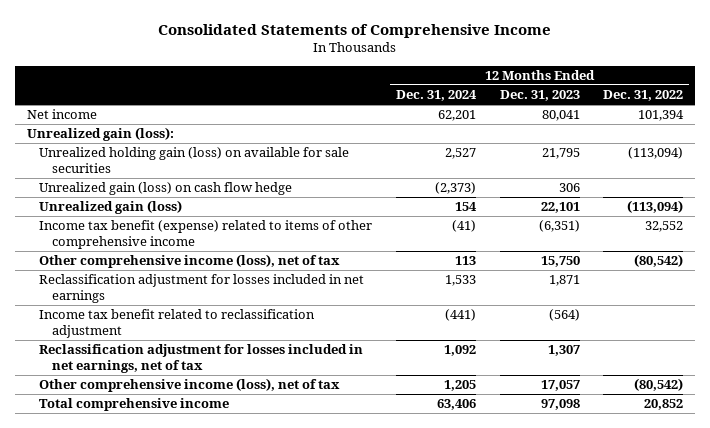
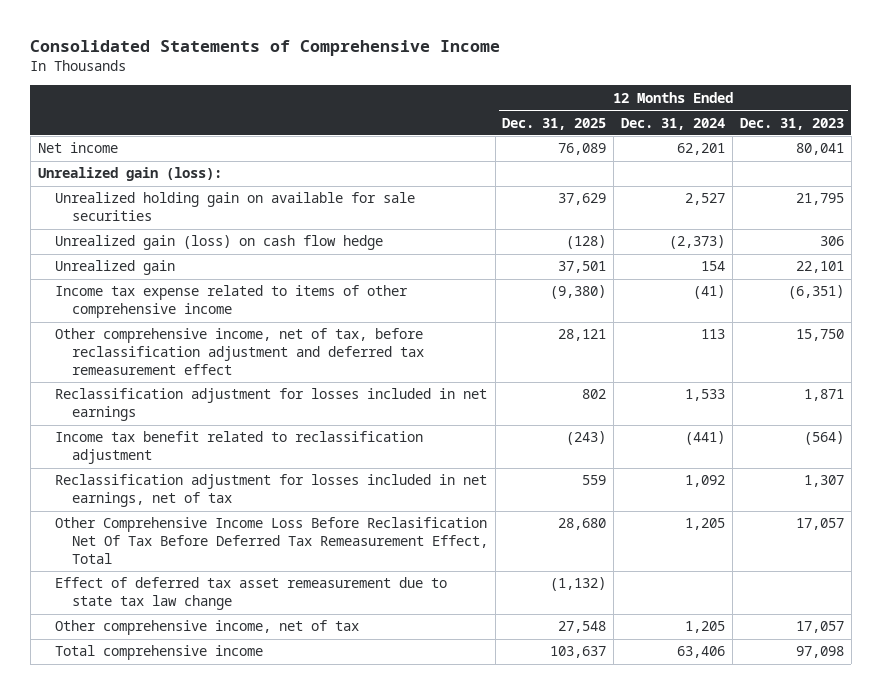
[603,90,684,102] Dec. 31, 2022 -> none
none -> [502,117,607,130] Dec. 31, 2025
[39,147,350,174] Unrealized holding gain (loss) on available for sale securities -> [54,192,415,222] Unrealized holding gain on available for sale securities
[39,200,183,215] Unrealized gain (loss) -> [54,260,175,276] Unrealized gain
[39,220,373,250] Income tax benefit (expense) related to items of other comprehensive income -> [54,285,408,319] Income tax expense related to items of other comprehensive income
[39,254,341,269] Other comprehensive income (loss), net of tax -> [54,328,424,376] Other comprehensive income, net of tax, before reclassification adjustment and deferred tax remeasurement effect
none -> [54,517,488,565] Other Comprehensive Income Loss Before Reclasification Net Of Tax Before Deferred Tax Remeasurement Effect, Total
none -> [54,577,447,611] Effect of deferred tax asset remeasurement due to state tax law change
[39,378,341,393] Other comprehensive income (loss), net of tax -> [54,620,359,636] Other comprehensive income, net of tax

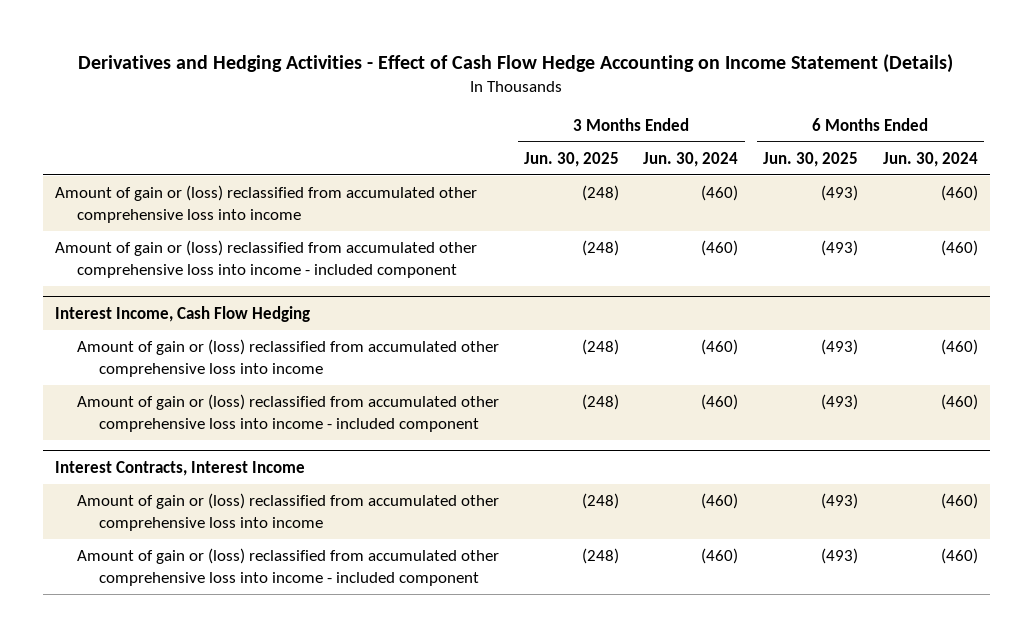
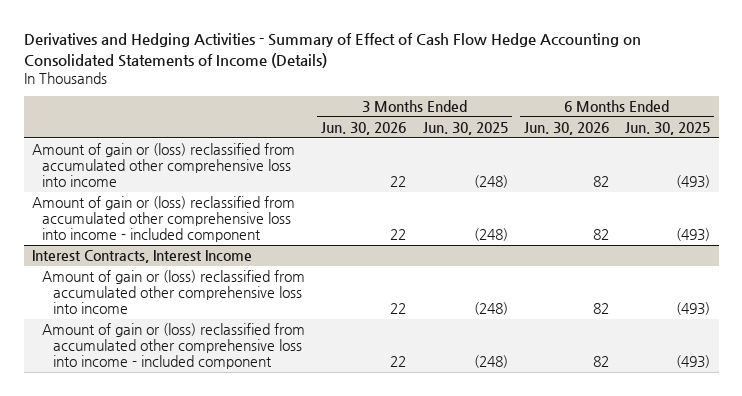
[78,53,954,73] Derivatives and Hedging Activities - Effect of Cash Flow Hedge Accounting on Income Statement (Details) -> [23,33,641,68] Derivatives and Hedging Activities - Summary of Effect of Cash Flow Hedge Accounting on Consolidated Statements of Income (Details)
[643,151,739,167] Jun. 30, 2024 -> none
[882,151,978,167] Jun. 30, 2024 -> none
none -> [321,121,407,135] Jun. 30, 2026
none -> [524,121,610,135] Jun. 30, 2026
[54,305,310,322] Interest Income, Cash Flow Hedging -> none
[77,339,500,377] Amount of gain or (loss) reclassified from accumulated other comprehensive loss into income -> none
[77,394,500,432] Amount of gain or (loss) reclassified from accumulated other comprehensive loss into income - included component -> none

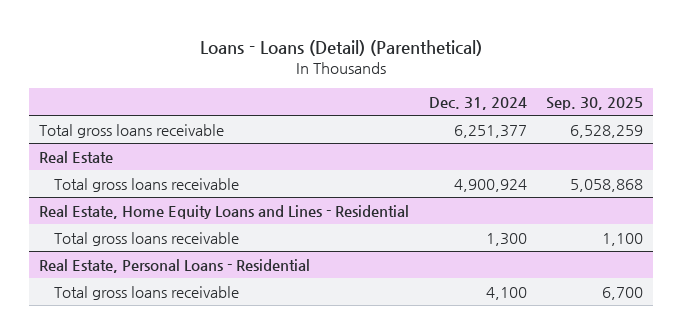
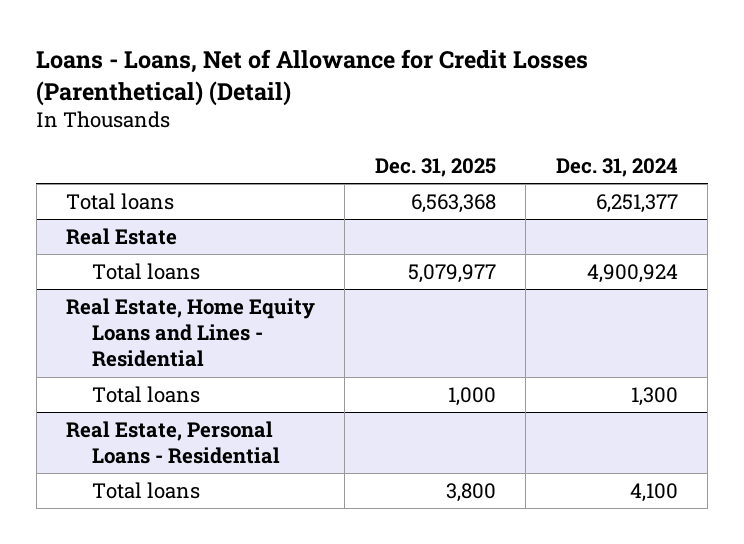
[200,39,483,56] Loans - Loans (Detail) (Parenthetical) -> [36,48,589,106] Loans - Loans, Net of Allowance for Credit Losses (Parenthetical) (Detail)
[546,96,644,110] Sep. 30, 2025 -> none
none -> [374,158,496,178] Dec. 31, 2025
[39,123,225,138] Total gross loans receivable -> [66,193,175,211] Total loans
[53,177,239,192] Total gross loans receivable -> [92,263,201,281] Total loans
[53,231,239,246] Total gross loans receivable -> [92,386,201,404] Total loans
[53,285,239,300] Total gross loans receivable -> [92,482,201,500] Total loans

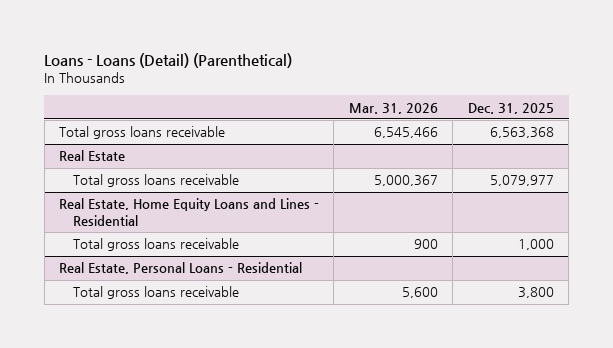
[36,48,589,106] Loans - Loans, Net of Allowance for Credit Losses (Parenthetical) (Detail) -> [44,52,293,68] Loans - Loans (Detail) (Parenthetical)
[555,158,678,178] Dec. 31, 2024 -> none
none -> [348,102,438,114] Mar. 31, 2026
[66,193,175,211] Total loans -> [59,126,226,140] Total gross loans receivable
[92,263,201,281] Total loans -> [73,174,240,188] Total gross loans receivable
[92,386,201,404] Total loans -> [73,238,240,252] Total gross loans receivable
[92,482,201,500] Total loans -> [73,286,240,300] Total gross loans receivable

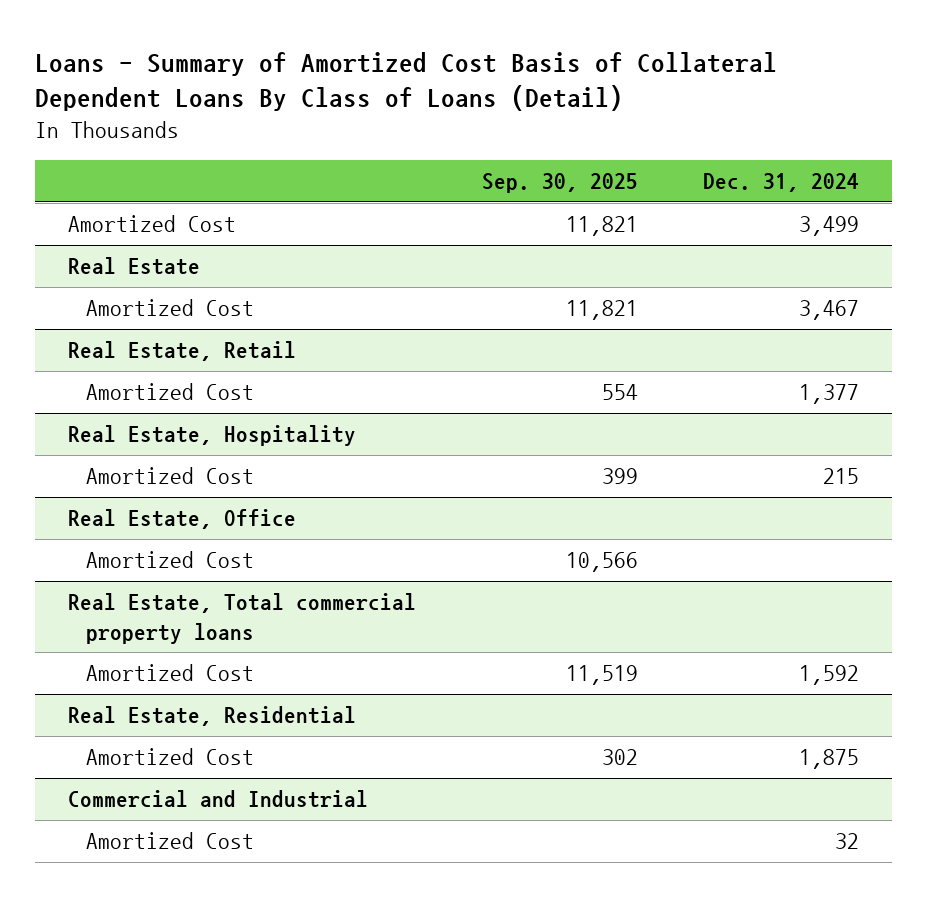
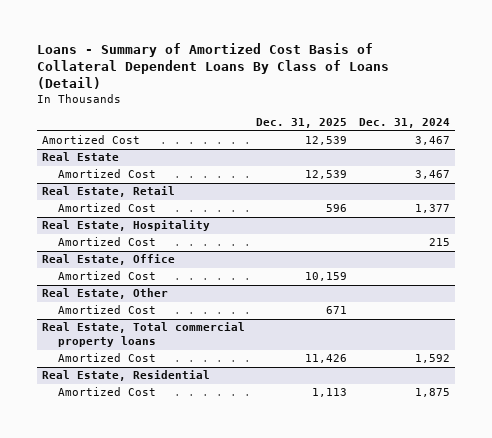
[481,173,638,194] Sep. 30, 2025 -> none
none -> [256,118,348,129] Dec. 31, 2025
[799,216,860,237] 3,499 -> [414,136,450,146] 3,467
none -> [42,288,169,300] Real Estate, Other
none -> [58,305,157,315] Amortized Cost
[68,790,369,809] Commercial and Industrial -> none
[85,832,254,850] Amortized Cost -> none

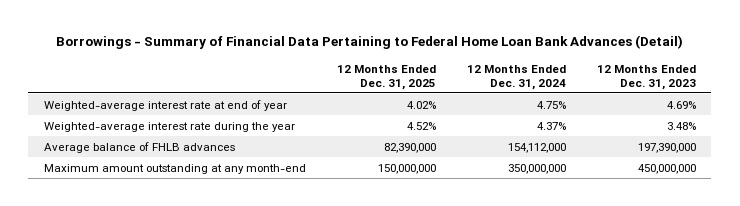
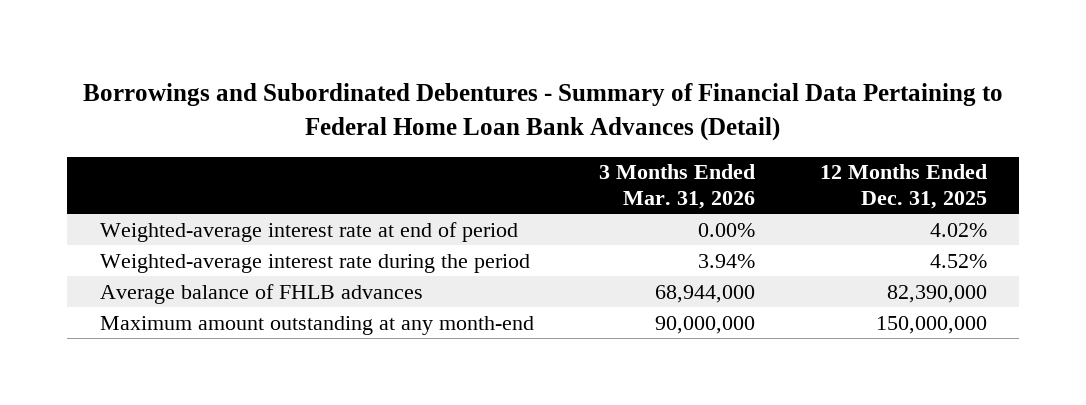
[55,35,683,50] Borrowings - Summary of Financial Data Pertaining to Federal Home Loan Bank Advances (Detail) -> [83,82,1004,141] Borrowings and Subordinated Debentures - Summary of Financial Data Pertaining to Federal Home Loan Bank Advances (Detail)
[466,64,566,90] 12 Months Ended Dec. 31, 2024 -> none
[596,64,696,90] 12 Months Ended Dec. 31, 2023 -> none
none -> [598,164,755,210] 3 Months Ended Mar. 31, 2026
[43,99,287,111] Weighted-average interest rate at end of year -> [99,221,518,242] Weighted-average interest rate at end of period
[43,121,295,132] Weighted-average interest rate during the year -> [99,253,530,273] Weighted-average interest rate during the period

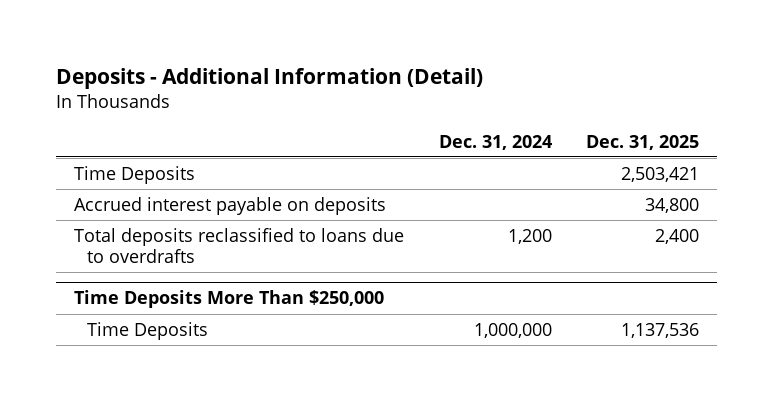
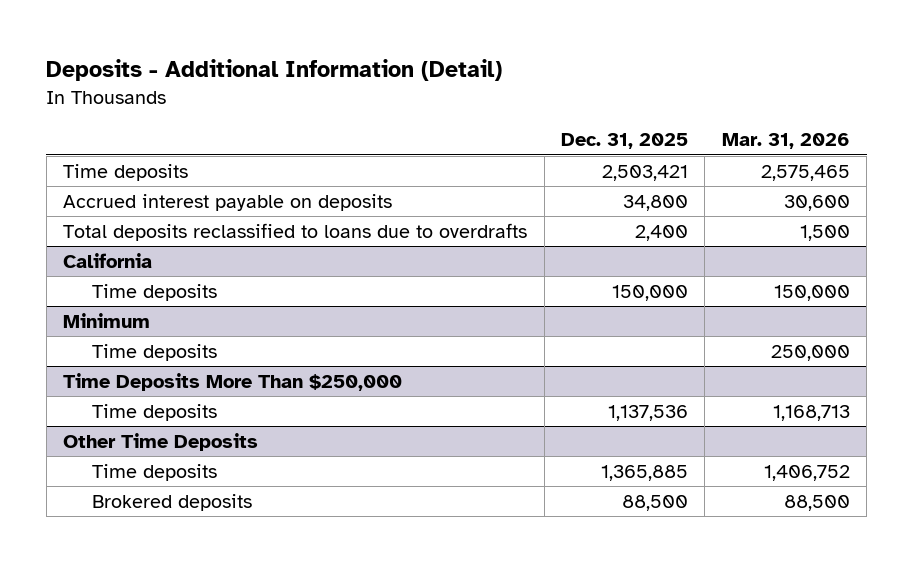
[438,134,552,150] Dec. 31, 2024 -> none
none -> [721,133,850,150] Mar. 31, 2026
[73,165,195,184] Time Deposits -> [63,163,189,181] Time deposits
none -> [63,252,153,268] California
none -> [91,283,217,301] Time deposits
none -> [63,312,151,328] Minimum
none -> [91,343,217,361] Time deposits
[87,321,209,340] Time Deposits -> [91,403,217,421] Time deposits
none -> [63,432,259,451] Other Time Deposits
none -> [91,463,217,481] Time deposits
none -> [91,493,252,511] Brokered deposits

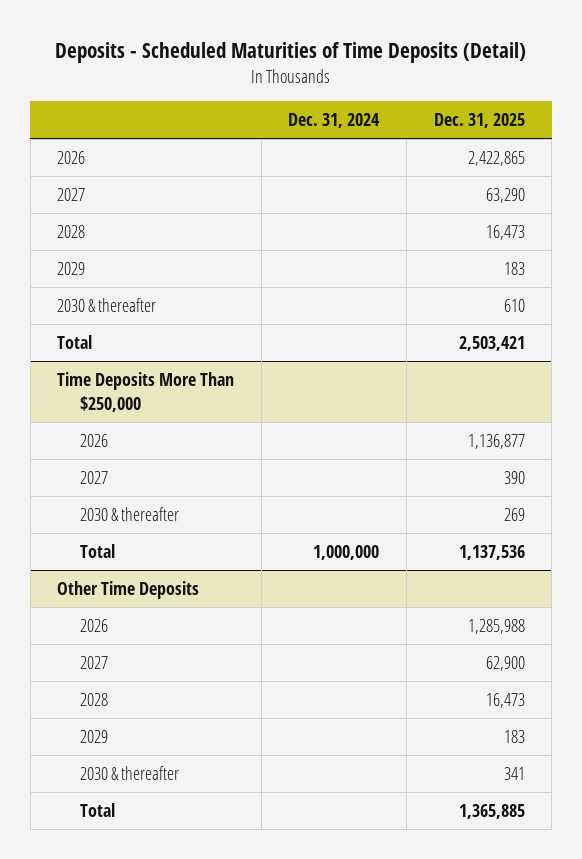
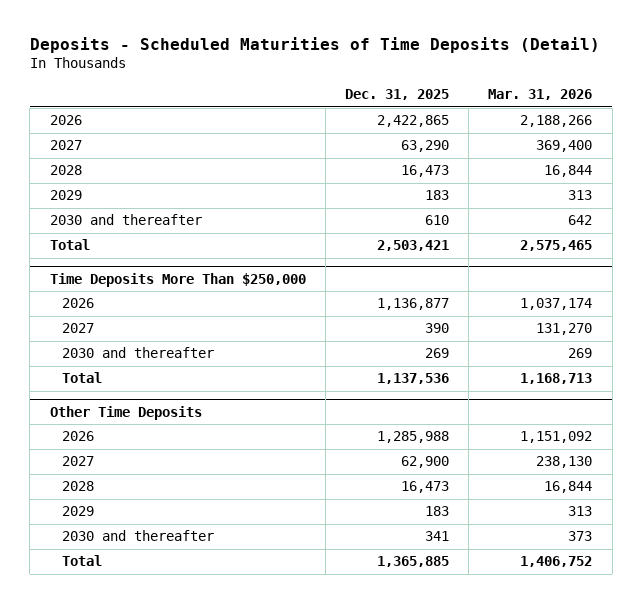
[288,113,381,129] Dec. 31, 2024 -> none
none -> [488,89,593,101] Mar. 31, 2026
[57,297,157,312] 2030 & thereafter -> [49,214,202,226] 2030 and thereafter
[80,506,180,521] 2030 & thereafter -> [61,347,214,359] 2030 and thereafter
[80,765,180,780] 2030 & thereafter -> [61,530,214,542] 2030 and thereafter

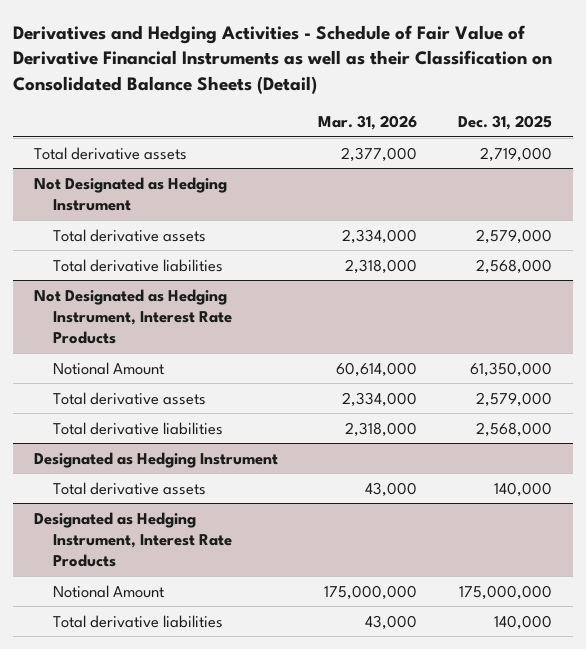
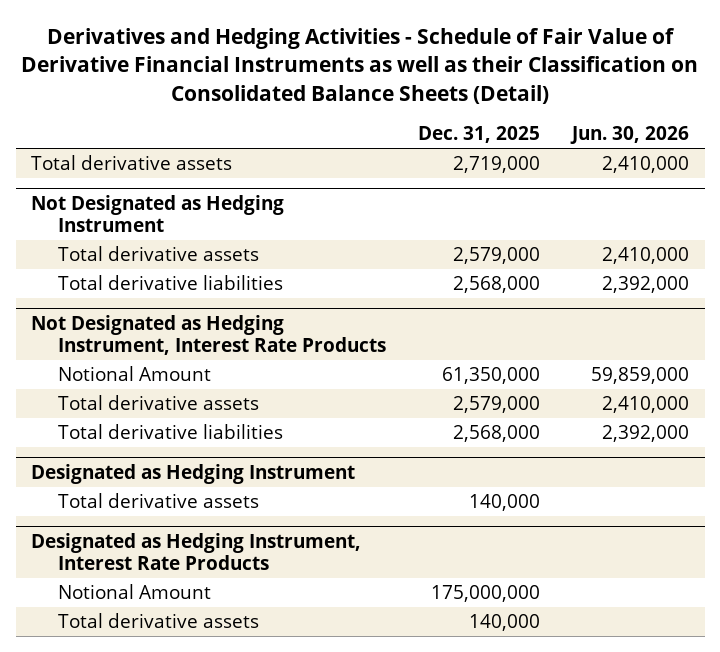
[318,115,418,131] Mar. 31, 2026 -> none
none -> [569,126,689,145] Jun. 30, 2026
[52,614,223,628] Total derivative liabilities -> [58,613,260,629] Total derivative assets

